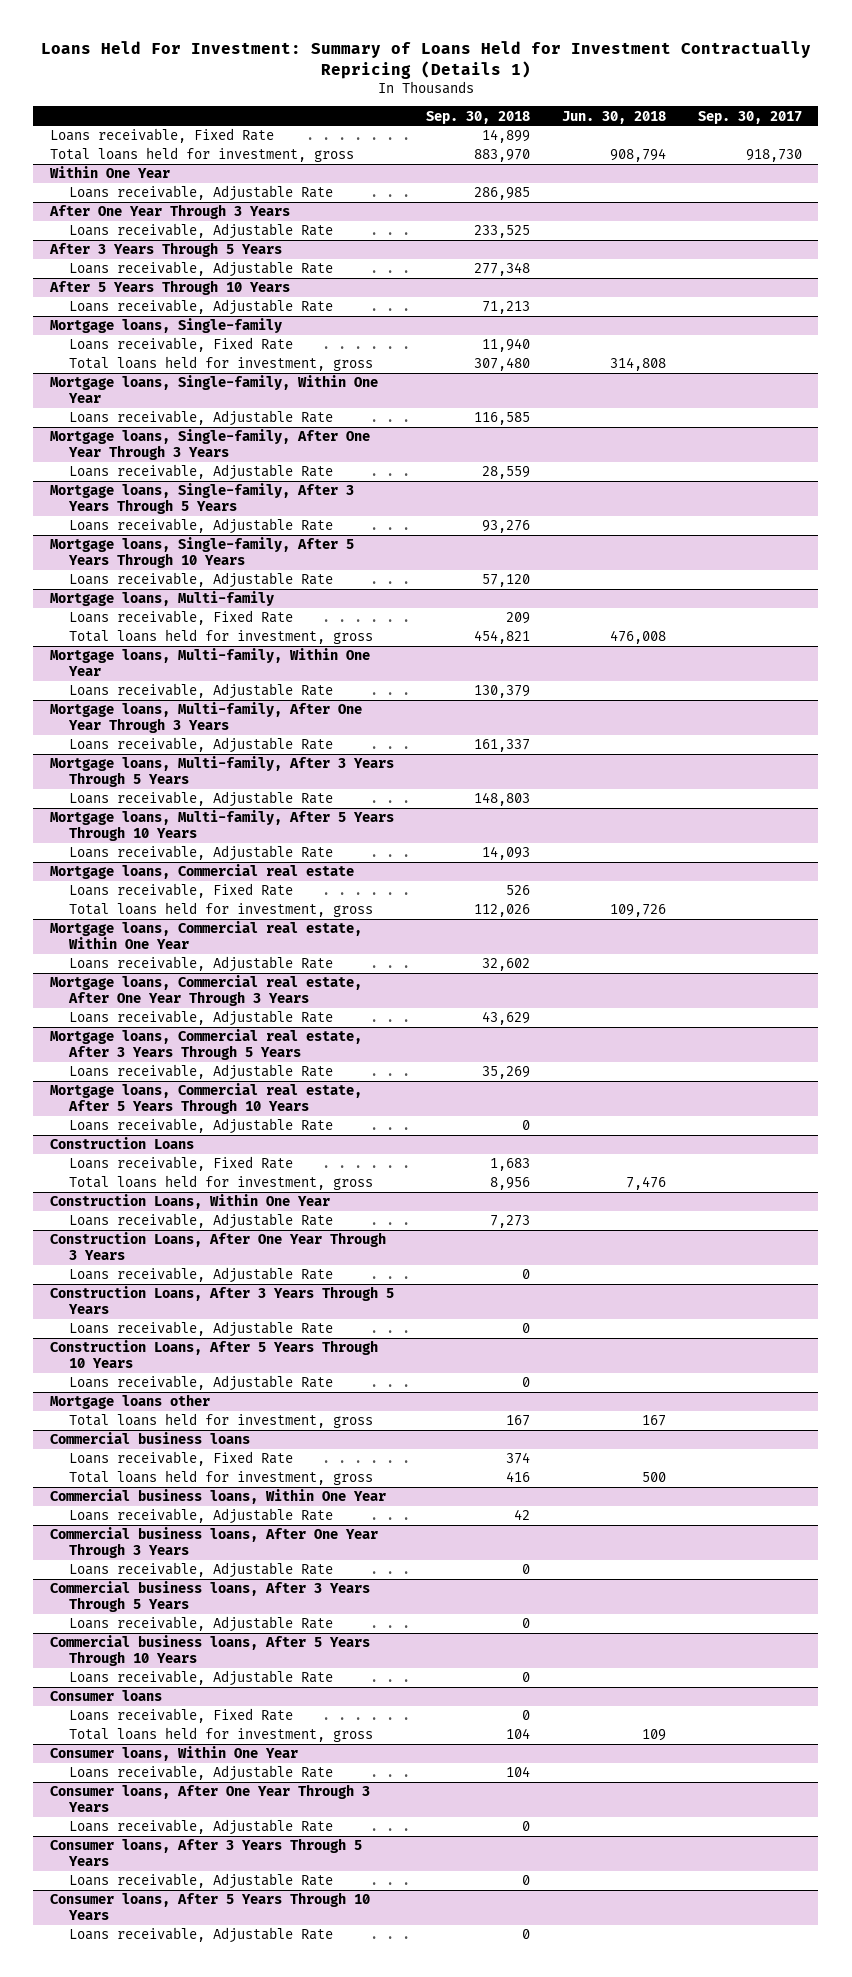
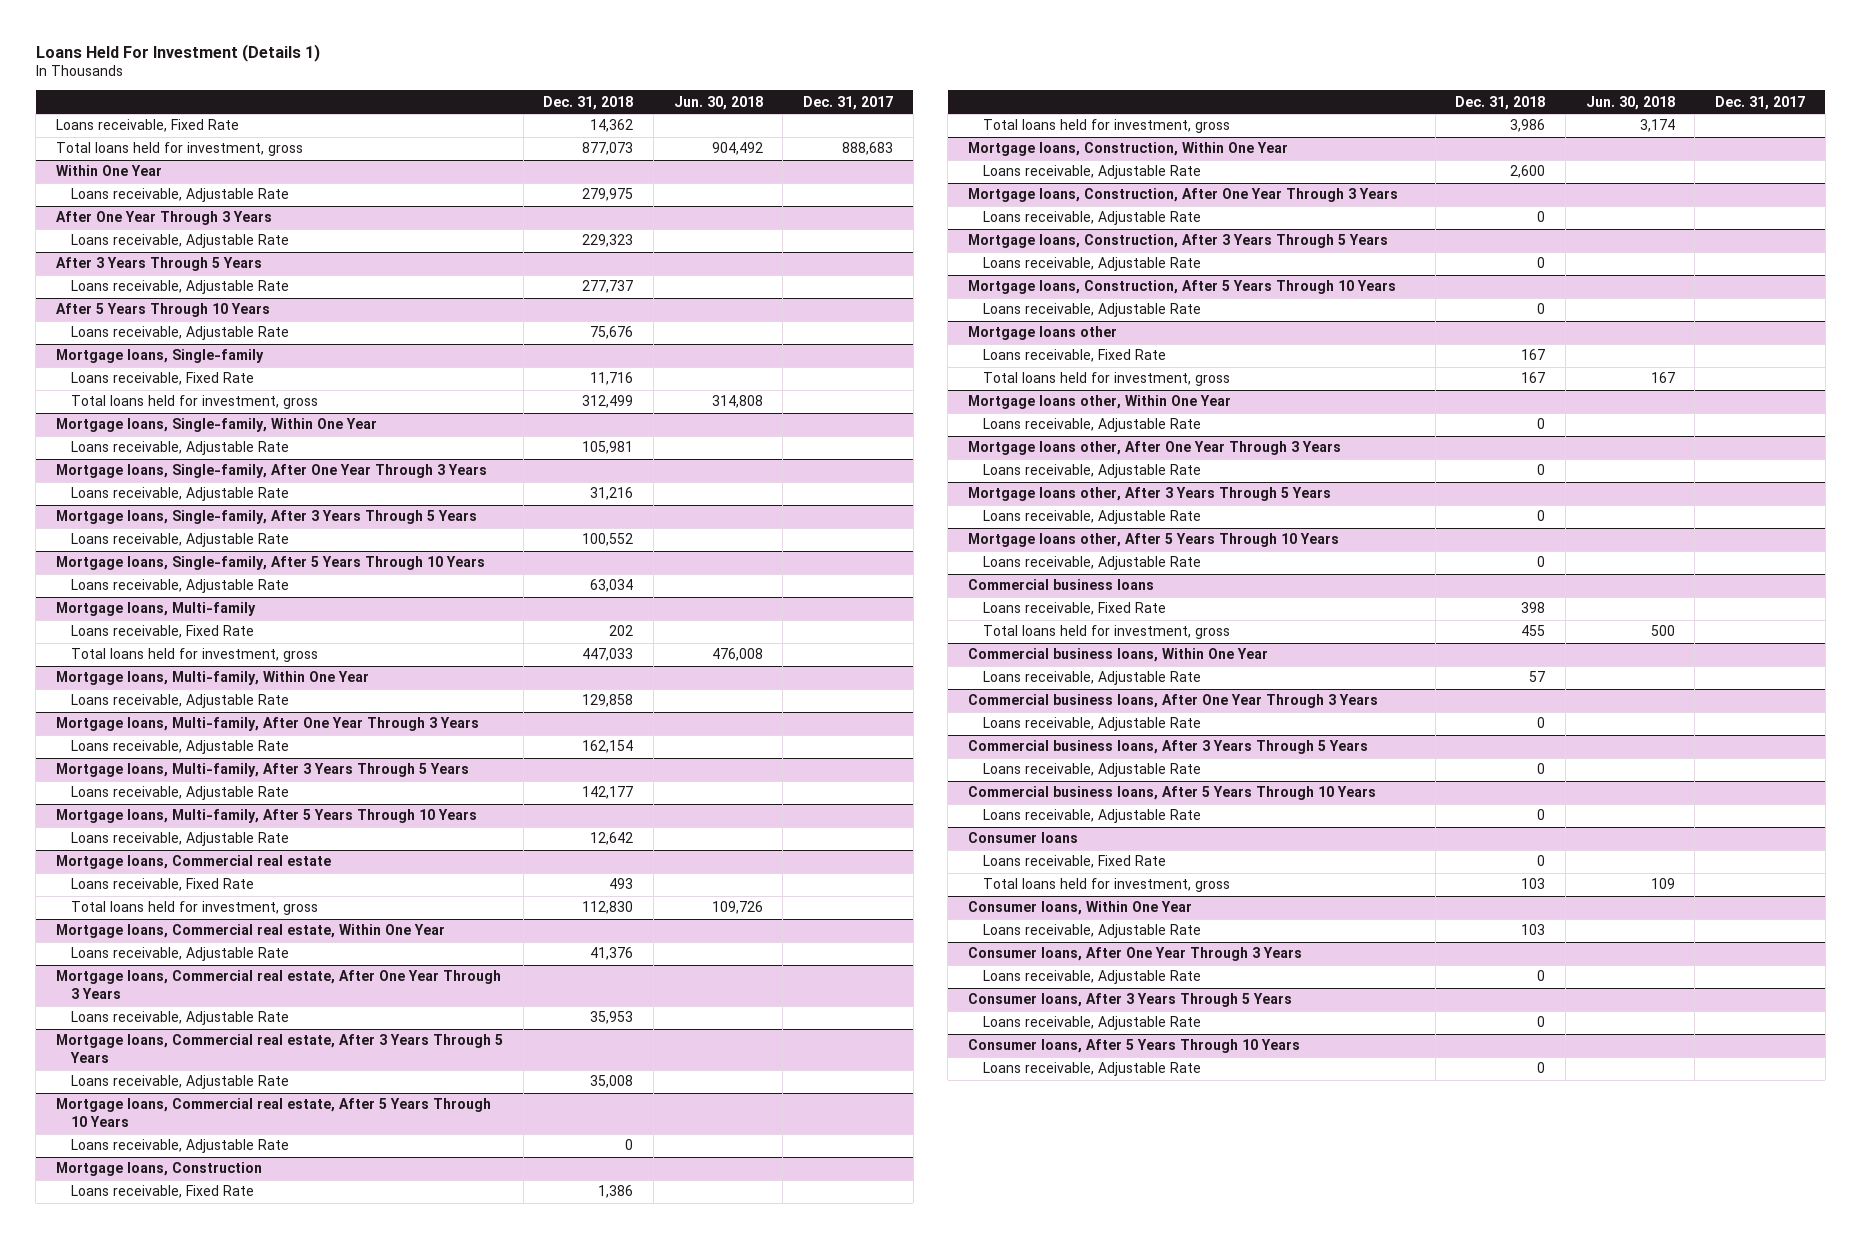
[40,41,811,79] Loans Held For Investment: Summary of Loans Held for Investment Contractually Repricing (Details 1) -> [35,43,320,62] Loans Held For Investment (Details 1)
[425,110,530,124] Sep. 30, 2018 -> none
[698,110,803,124] Sep. 30, 2017 -> none
none -> [543,95,634,110] Dec. 31, 2018
none -> [802,95,893,110] Dec. 31, 2017
[609,148,666,163] 908,794 -> [711,142,763,156] 904,492
[49,1137,194,1150] Construction Loans -> [56,1162,263,1177] Mortgage loans, Construction
[625,1176,666,1191] 7,476 -> [1639,119,1675,133] 3,174
[49,1194,330,1210] Construction Loans, Within One Year -> [968,142,1289,157] Mortgage loans, Construction, Within One Year
[49,1232,386,1261] Construction Loans, After One Year Through 3 Years -> [968,188,1399,203] Mortgage loans, Construction, After One Year Through 3 Years
[49,1286,394,1315] Construction Loans, After 3 Years Through 5 Years -> [968,234,1389,249] Mortgage loans, Construction, After 3 Years Through 5 Years
[49,1340,378,1369] Construction Loans, After 5 Years Through 10 Years -> [968,280,1397,295] Mortgage loans, Construction, After 5 Years Through 10 Years
none -> [982,349,1166,363] Loans receivable, Fixed Rate
none -> [968,395,1232,410] Mortgage loans other, Within One Year
none -> [982,418,1201,433] Loans receivable, Adjustable Rate
none -> [968,441,1342,456] Mortgage loans other, After One Year Through 3 Years
none -> [982,464,1201,479] Loans receivable, Adjustable Rate
none -> [968,487,1332,502] Mortgage loans other, After 3 Years Through 5 Years
none -> [982,510,1201,525] Loans receivable, Adjustable Rate
none -> [968,533,1340,548] Mortgage loans other, After 5 Years Through 10 Years
none -> [982,556,1201,571] Loans receivable, Adjustable Rate

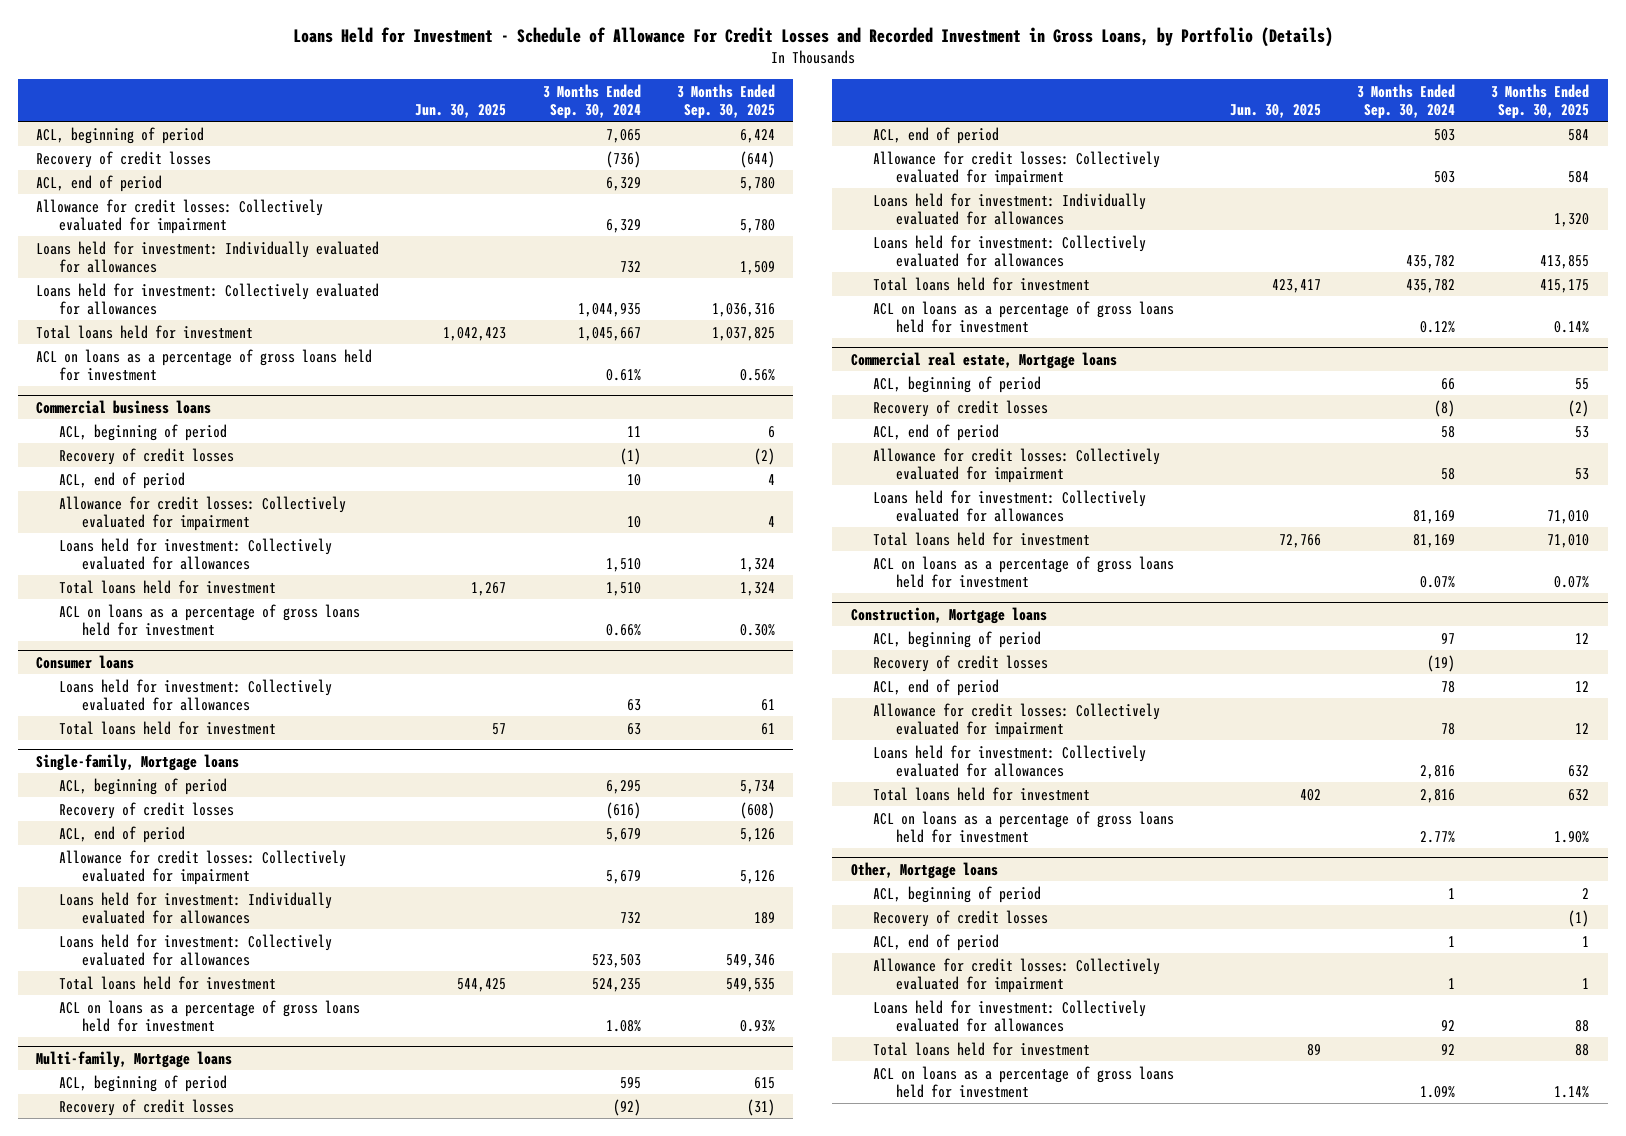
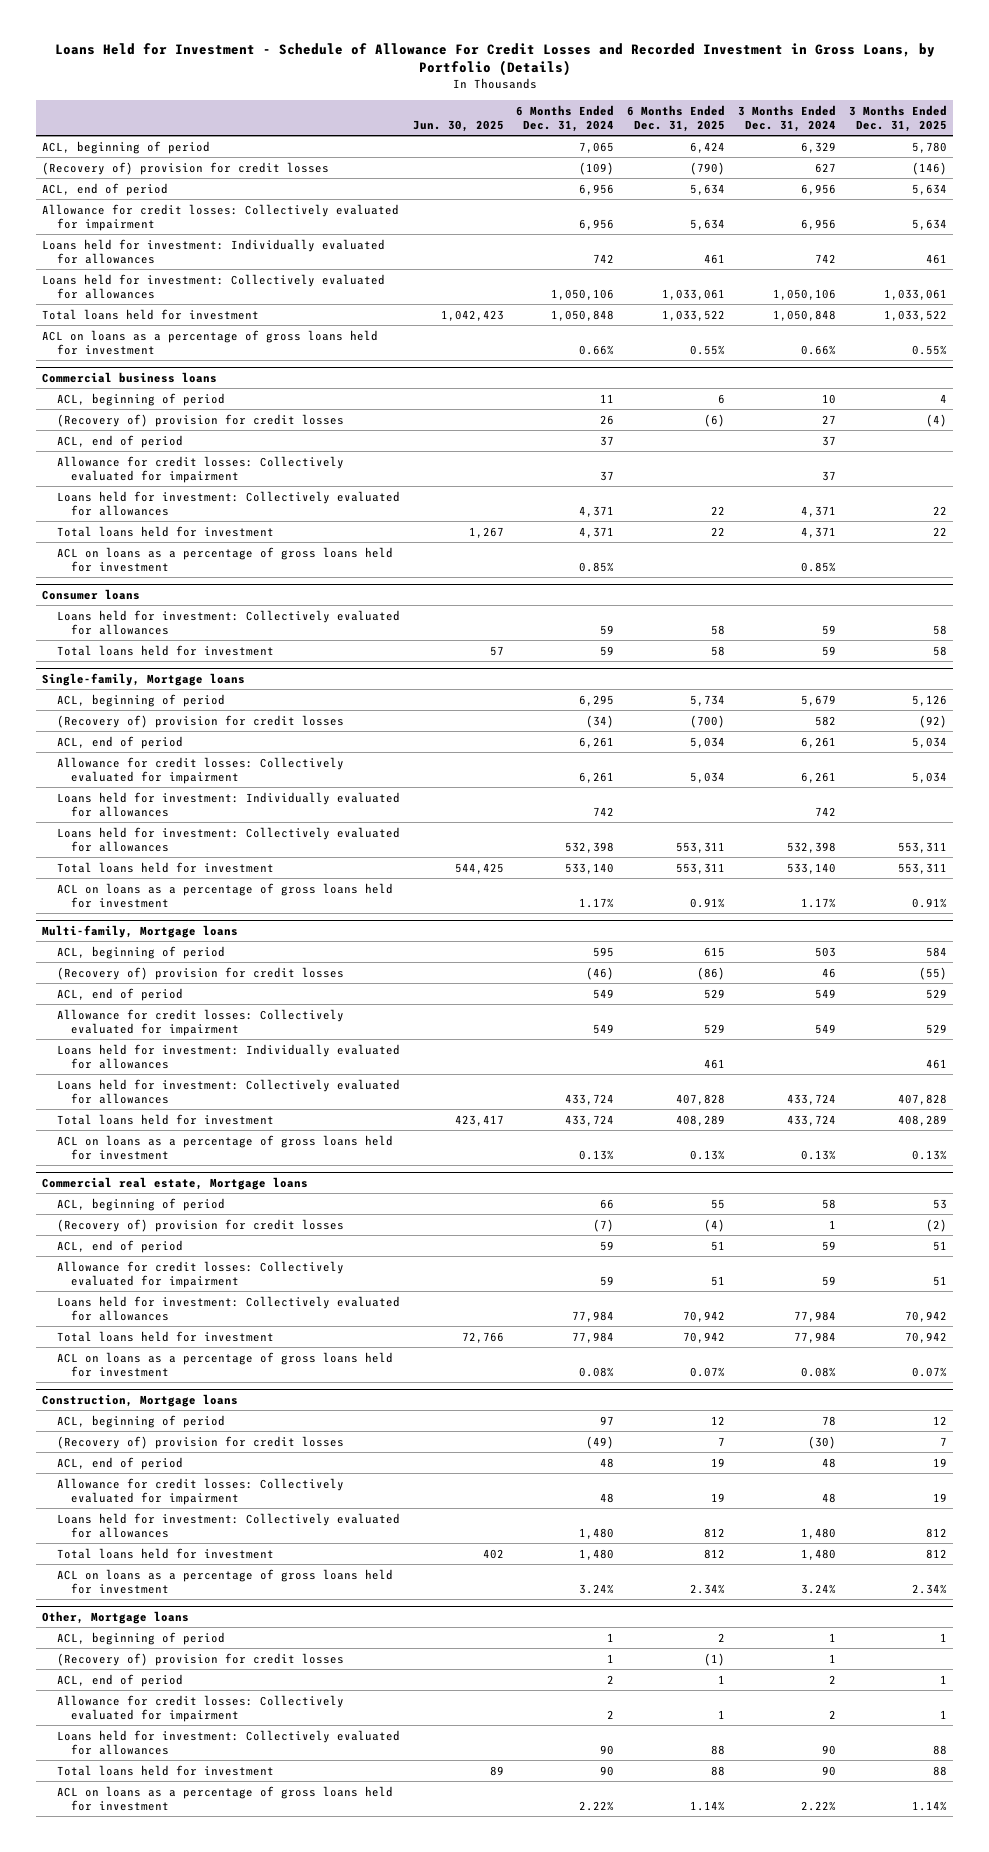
[542,83,641,119] 3 Months Ended Sep. 30, 2024 -> none
[677,83,776,119] 3 Months Ended Sep. 30, 2025 -> none
none -> [516,104,615,132] 6 Months Ended Dec. 31, 2024
none -> [627,104,726,132] 6 Months Ended Dec. 31, 2025
none -> [738,104,837,132] 3 Months Ended Dec. 31, 2024
none -> [848,104,947,132] 3 Months Ended Dec. 31, 2025
[36,150,212,168] Recovery of credit losses -> [42,161,330,175] (Recovery of) provision for credit losses
[58,447,234,465] Recovery of credit losses -> [56,413,344,427] (Recovery of) provision for credit losses
[58,801,234,819] Recovery of credit losses -> [56,714,344,728] (Recovery of) provision for credit losses
[58,1098,234,1116] Recovery of credit losses -> [56,966,344,980] (Recovery of) provision for credit losses
[873,399,1049,417] Recovery of credit losses -> [56,1218,344,1232] (Recovery of) provision for credit losses
[873,654,1049,672] Recovery of credit losses -> [56,1435,344,1449] (Recovery of) provision for credit losses
[873,909,1049,927] Recovery of credit losses -> [56,1652,344,1666] (Recovery of) provision for credit losses

